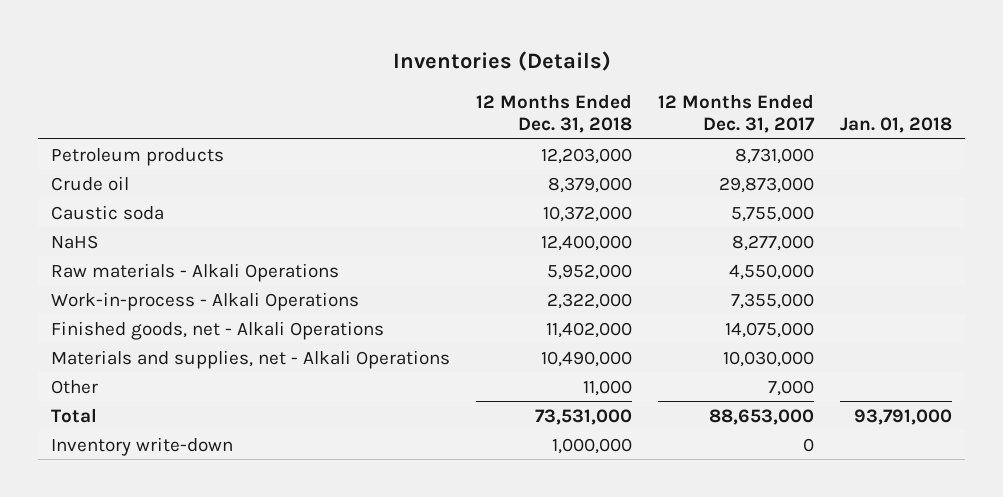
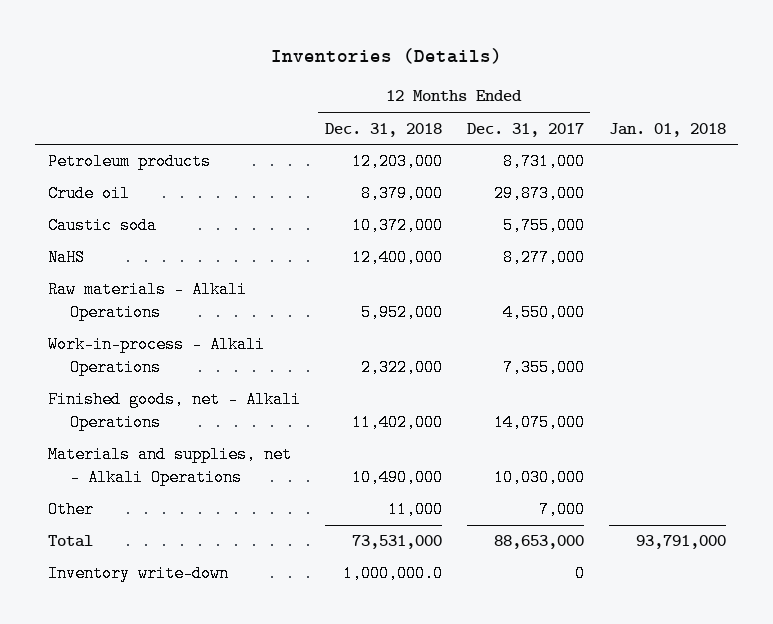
[552,437,633,454] 1,000,000 -> [342,565,443,583] 1,000,000.0

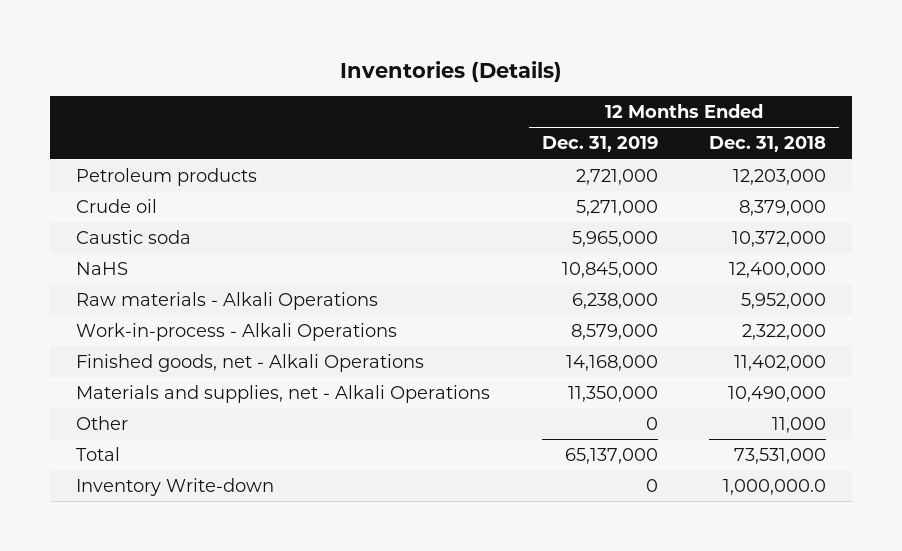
[466,122,584,137] Dec. 31, 2017 -> none
[608,122,726,137] Jan. 01, 2018 -> none
none -> [541,136,658,153] Dec. 31, 2019
[47,565,229,583] Inventory write-down -> [75,478,274,497] Inventory Write-down

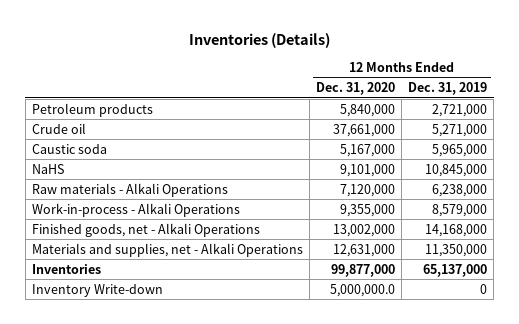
[709,136,827,153] Dec. 31, 2018 -> none
none -> [316,82,396,96] Dec. 31, 2020
[75,416,128,431] Other -> none
[75,447,120,462] Total -> [32,263,102,274] Inventories

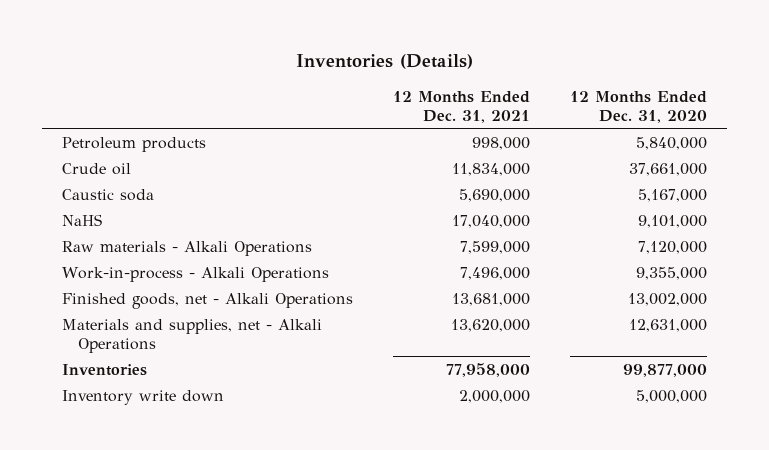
[408,82,488,96] Dec. 31, 2019 -> none
none -> [393,90,531,123] 12 Months Ended Dec. 31, 2021
[32,283,164,297] Inventory Write-down -> [62,389,225,405] Inventory write down
[330,283,396,297] 5,000,000.0 -> [636,389,708,403] 5,000,000

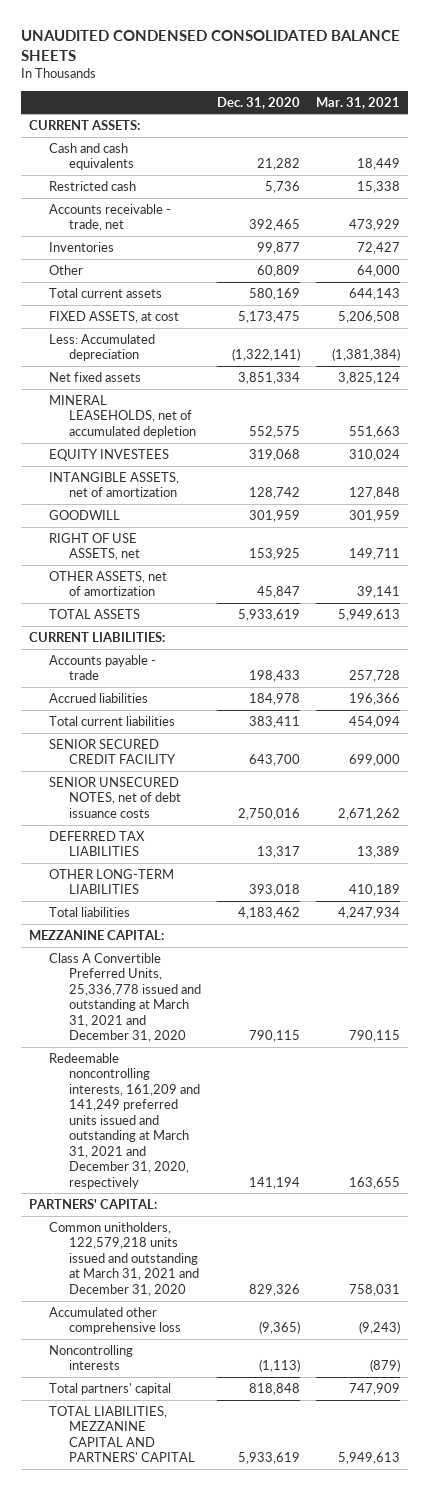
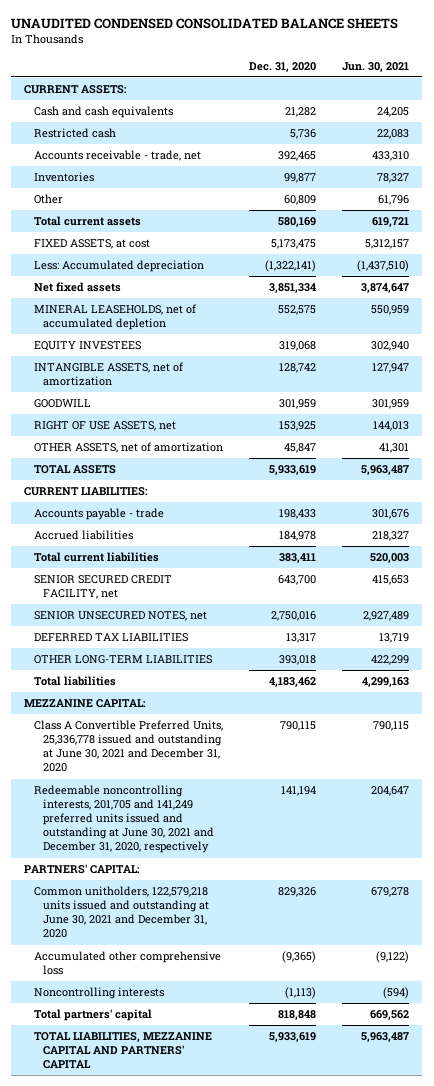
[315,96,400,109] Mar. 31, 2021 -> none
none -> [342,61,410,72] Jun. 30, 2021
[48,738,176,765] SENIOR SECURED CREDIT FACILITY -> [33,575,172,600] SENIOR SECURED CREDIT FACILITY, net
[48,776,181,818] SENIOR UNSECURED NOTES, net of debt issuance costs -> [33,611,207,622] SENIOR UNSECURED NOTES, net
[48,952,201,1043] Class A Convertible Preferred Units, 25,336,778 issued and outstanding at March 31, 2021 and December 31, 2020 -> [33,720,223,773] Class A Convertible Preferred Units, 25,336,778 issued and outstanding at June 30, 2021 and December 31, 2020
[48,1052,200,1189] Redeemable noncontrolling interests, 161,209 and 141,249 preferred units issued and outstanding at March 31, 2021 and December 31, 2020, respectively -> [33,785,214,854] Redeemable noncontrolling interests, 201,705 and 141,249 preferred units issued and outstanding at June 30, 2021 and December 31, 2020, respectively
[48,1221,199,1296] Common unitholders, 122,579,218 units issued and outstanding at March 31, 2021 and December 31, 2020 -> [33,886,209,939] Common unitholders, 122,579,218 units issued and outstanding at June 30, 2021 and December 31, 2020

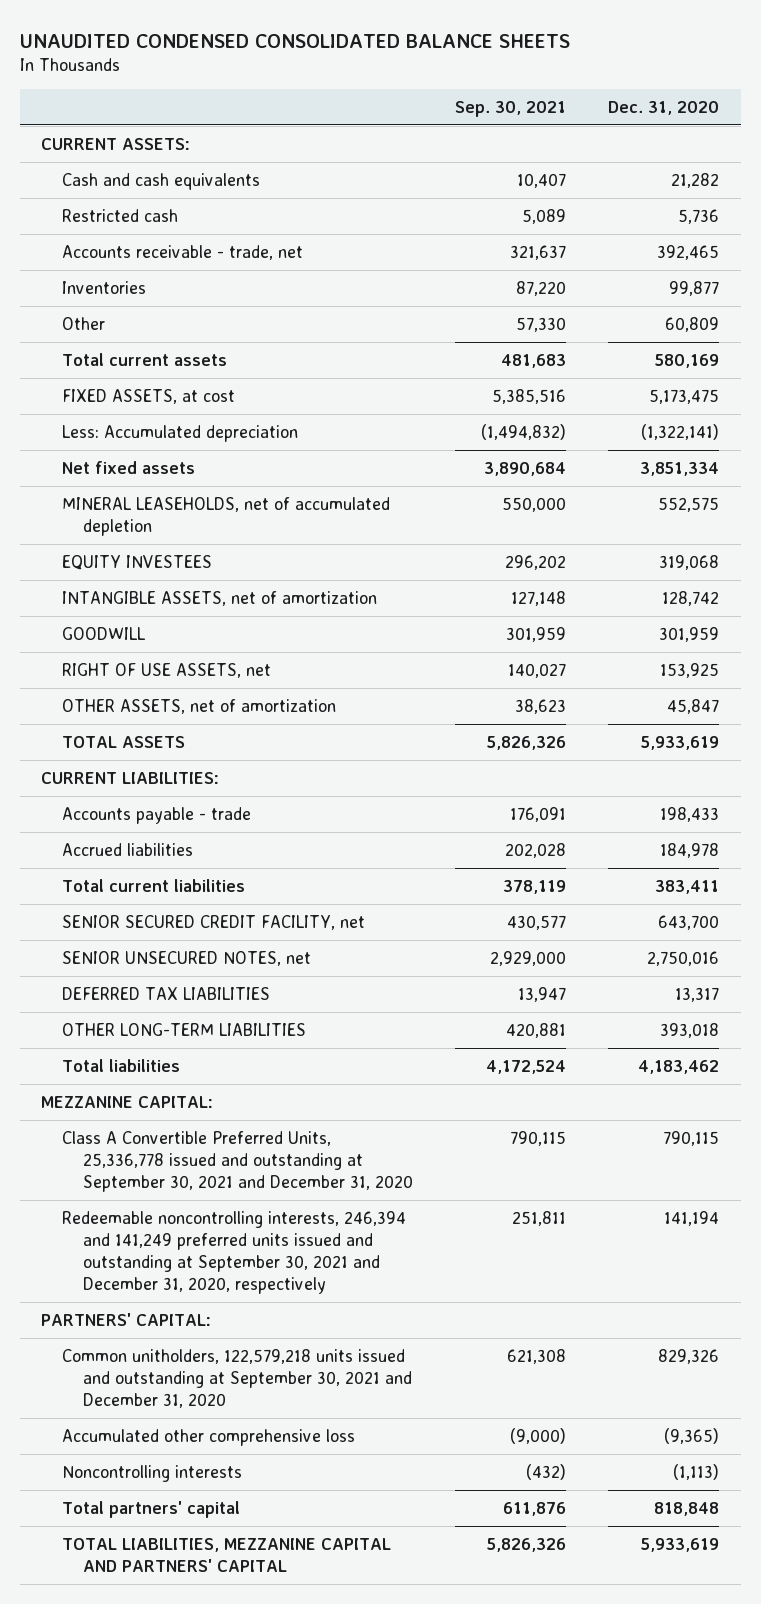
[342,61,410,72] Jun. 30, 2021 -> none
none -> [455,100,567,117] Sep. 30, 2021
[33,720,223,773] Class A Convertible Preferred Units, 25,336,778 issued and outstanding at June 30, 2021 and December 31, 2020 -> [62,1130,414,1192] Class A Convertible Preferred Units, 25,336,778 issued and outstanding at September 30, 2021 and December 31, 2020
[33,785,214,854] Redeemable noncontrolling interests, 201,705 and 141,249 preferred units issued and outstanding at June 30, 2021 and December 31, 2020, respectively -> [62,1210,407,1294] Redeemable noncontrolling interests, 246,394 and 141,249 preferred units issued and outstanding at September 30, 2021 and December 31, 2020, respectively
[33,886,209,939] Common unitholders, 122,579,218 units issued and outstanding at June 30, 2021 and December 31, 2020 -> [62,1348,413,1408] Common unitholders, 122,579,218 units issued and outstanding at September 30, 2021 and December 31, 2020

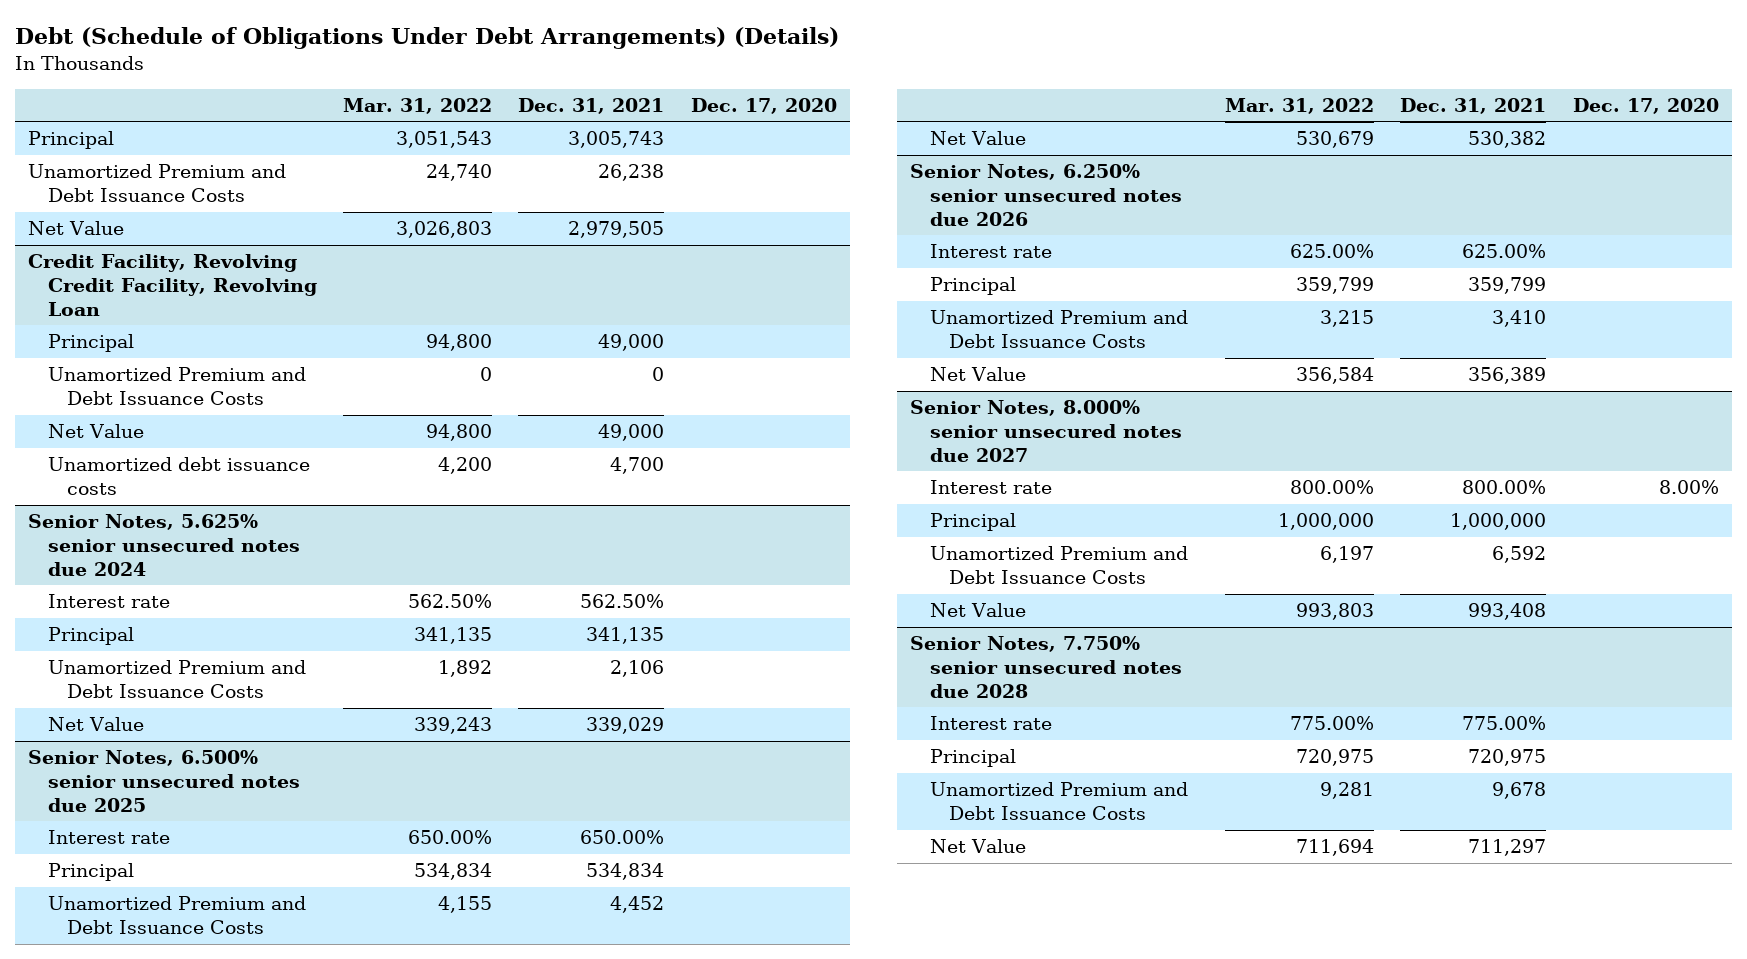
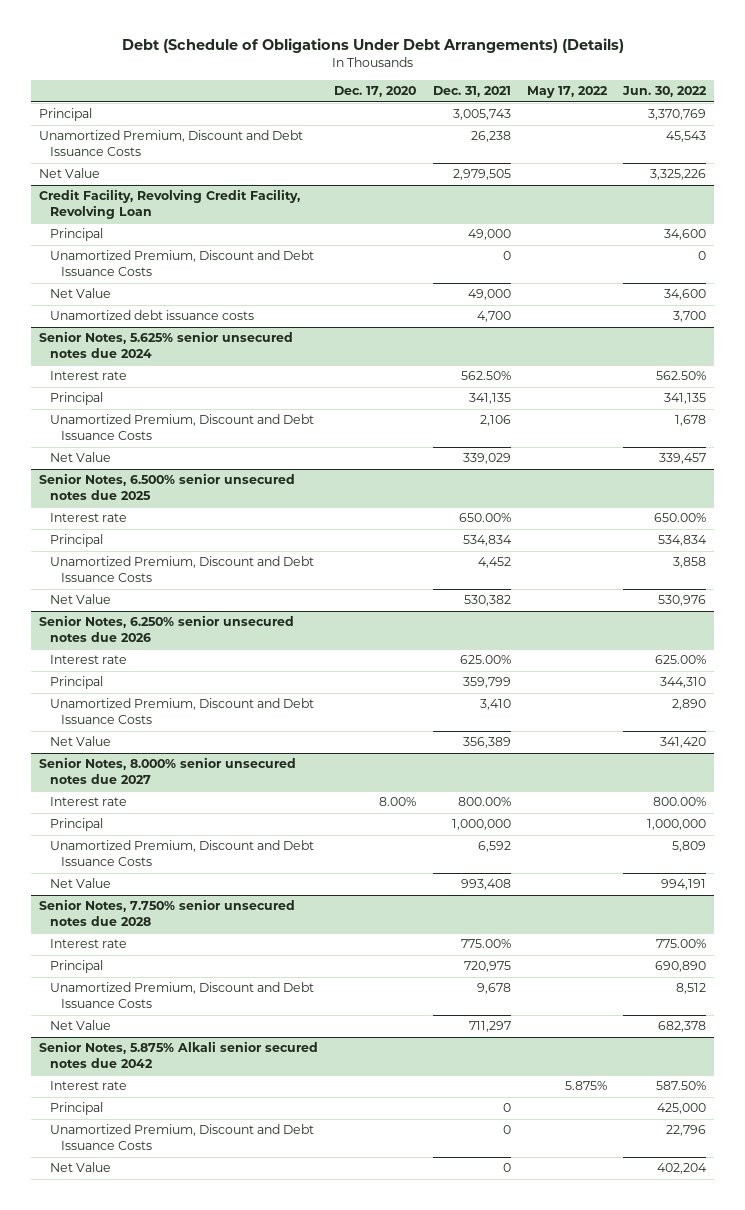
[343,97,493,114] Mar. 31, 2022 -> none
none -> [527,86,609,99] May 17, 2022
none -> [622,86,708,98] Jun. 30, 2022
[28,164,287,203] Unamortized Premium and Debt Issuance Costs -> [39,130,304,156] Unamortized Premium, Discount and Debt Issuance Costs
[47,367,306,406] Unamortized Premium and Debt Issuance Costs -> [50,250,315,276] Unamortized Premium, Discount and Debt Issuance Costs
[47,660,306,699] Unamortized Premium and Debt Issuance Costs -> [50,414,315,440] Unamortized Premium, Discount and Debt Issuance Costs
[47,896,306,935] Unamortized Premium and Debt Issuance Costs -> [50,556,315,582] Unamortized Premium, Discount and Debt Issuance Costs
[929,310,1188,349] Unamortized Premium and Debt Issuance Costs -> [50,698,315,724] Unamortized Premium, Discount and Debt Issuance Costs
[929,546,1188,585] Unamortized Premium and Debt Issuance Costs -> [50,840,315,866] Unamortized Premium, Discount and Debt Issuance Costs
[929,782,1188,821] Unamortized Premium and Debt Issuance Costs -> [50,982,315,1008] Unamortized Premium, Discount and Debt Issuance Costs
none -> [39,1041,319,1068] Senior Notes, 5.875% Alkali senior secured notes due 2042
none -> [50,1081,128,1091] Interest rate
none -> [50,1102,104,1116] Principal
none -> [50,1124,315,1150] Unamortized Premium, Discount and Debt Issuance Costs
none -> [50,1162,112,1173] Net Value

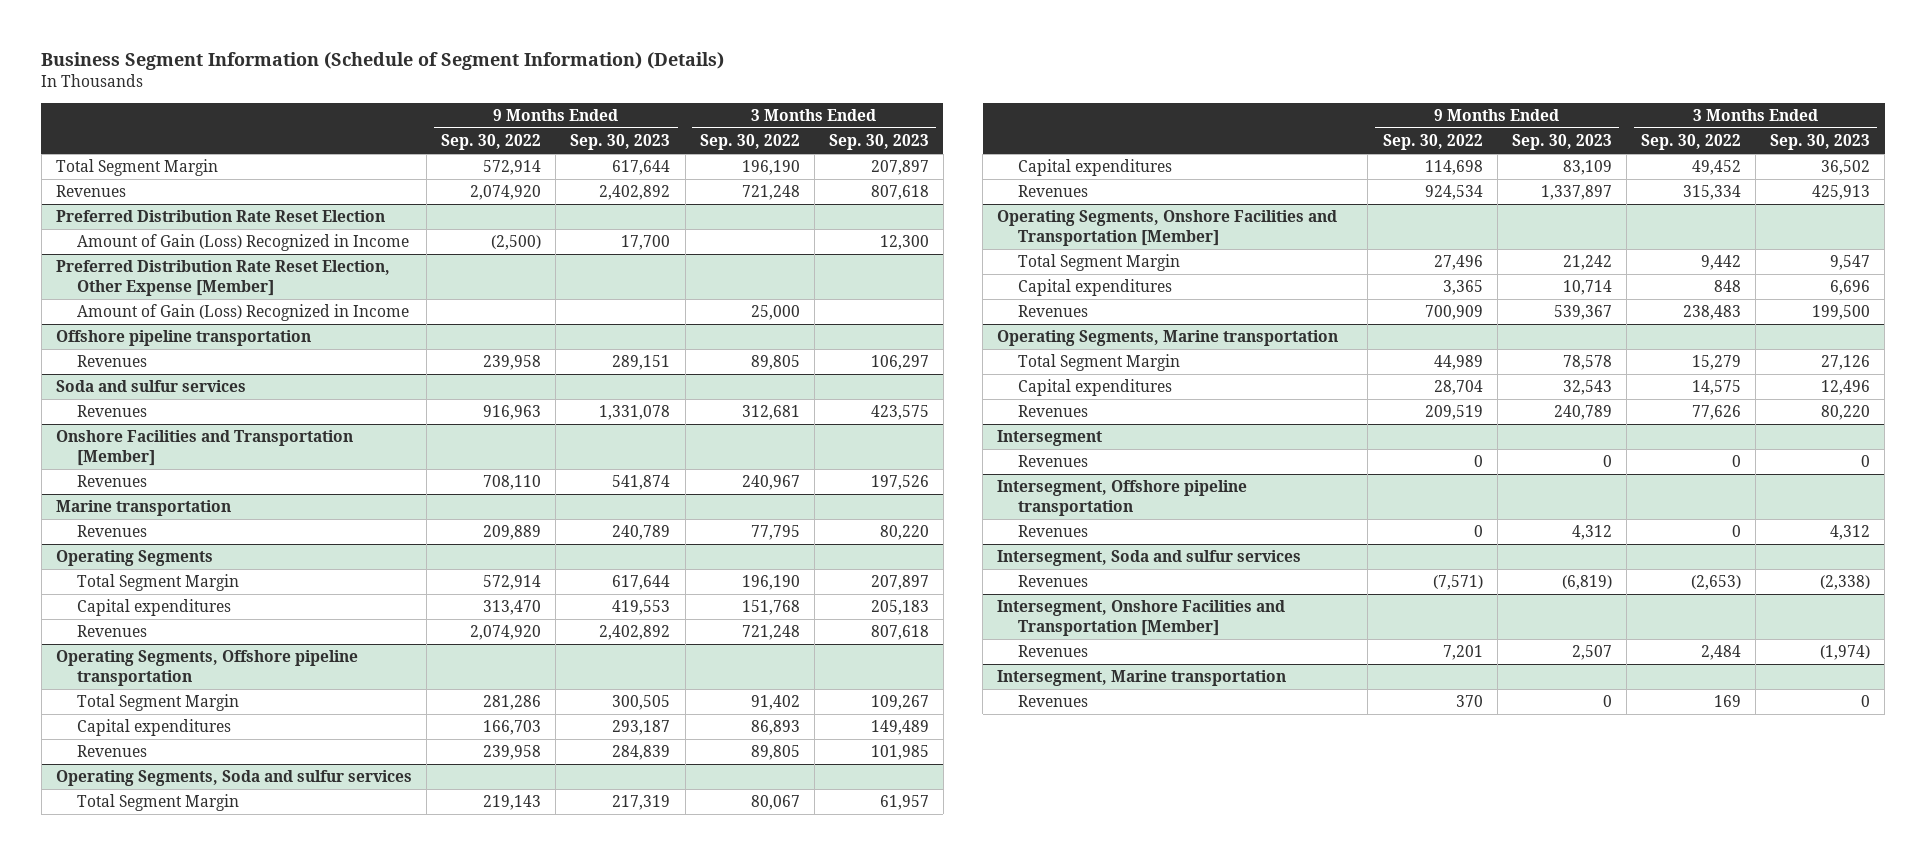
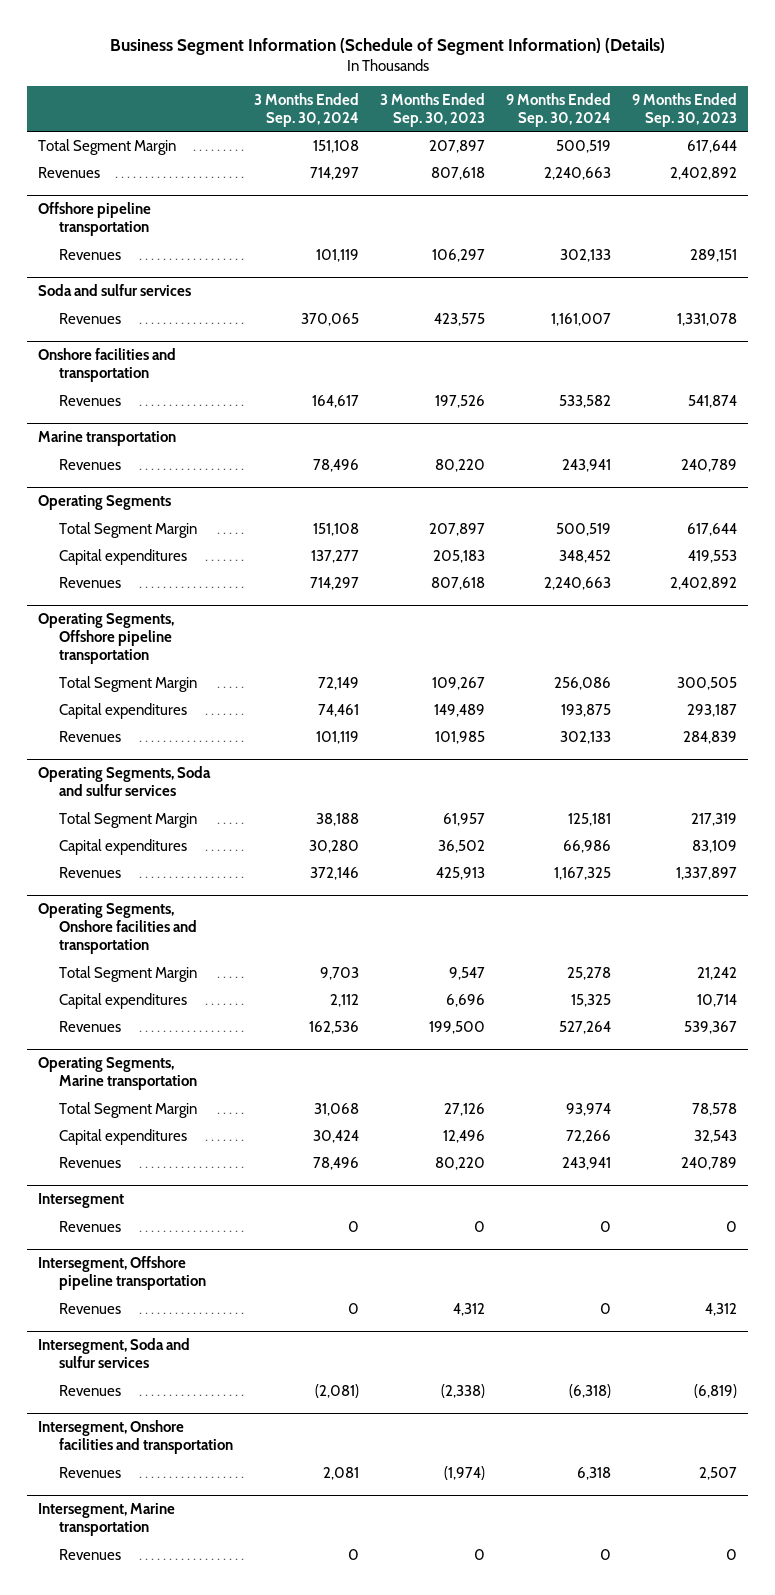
[441,134,542,151] Sep. 30, 2022 -> none
[699,134,800,151] Sep. 30, 2022 -> none
none -> [254,92,360,127] 3 Months Ended Sep. 30, 2024
none -> [506,92,612,127] 9 Months Ended Sep. 30, 2024
[55,210,385,223] Preferred Distribution Rate Reset Election -> none
[76,234,409,252] Amount of Gain (Loss) Recognized in Income -> none
[55,260,390,297] Preferred Distribution Rate Reset Election, Other Expense [Member] -> none
[76,304,409,322] Amount of Gain (Loss) Recognized in Income -> none
[55,430,353,467] Onshore Facilities and Transportation [Member] -> [38,348,177,383] Onshore facilities and transportation
[997,210,1338,247] Operating Segments, Onshore Facilities and Transportation [Member] -> [38,903,198,955] Operating Segments, Onshore facilities and transportation
[997,600,1286,637] Intersegment, Onshore Facilities and Transportation [Member] -> [38,1420,234,1455] Intersegment, Onshore facilities and transportation

